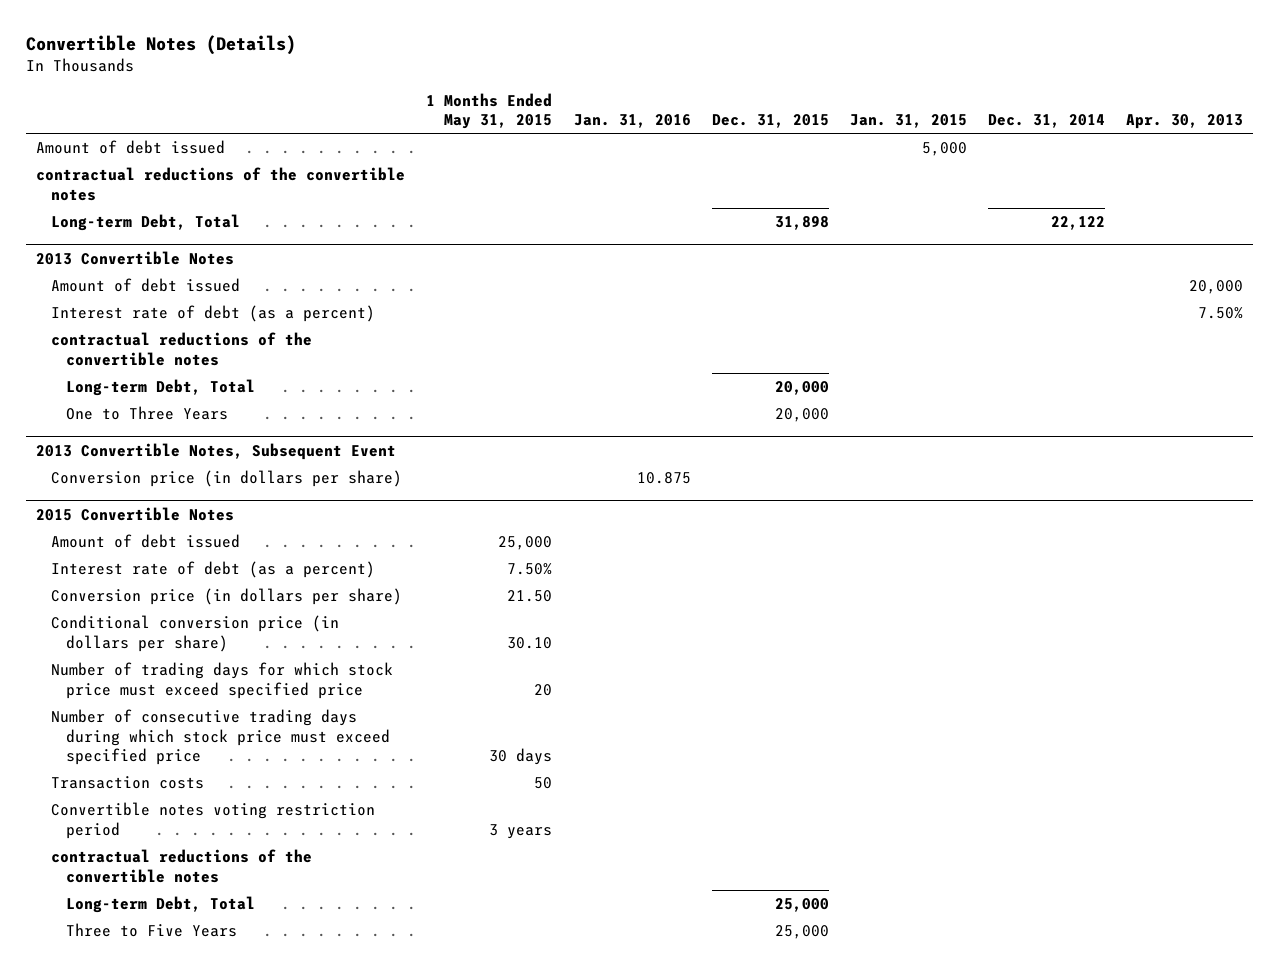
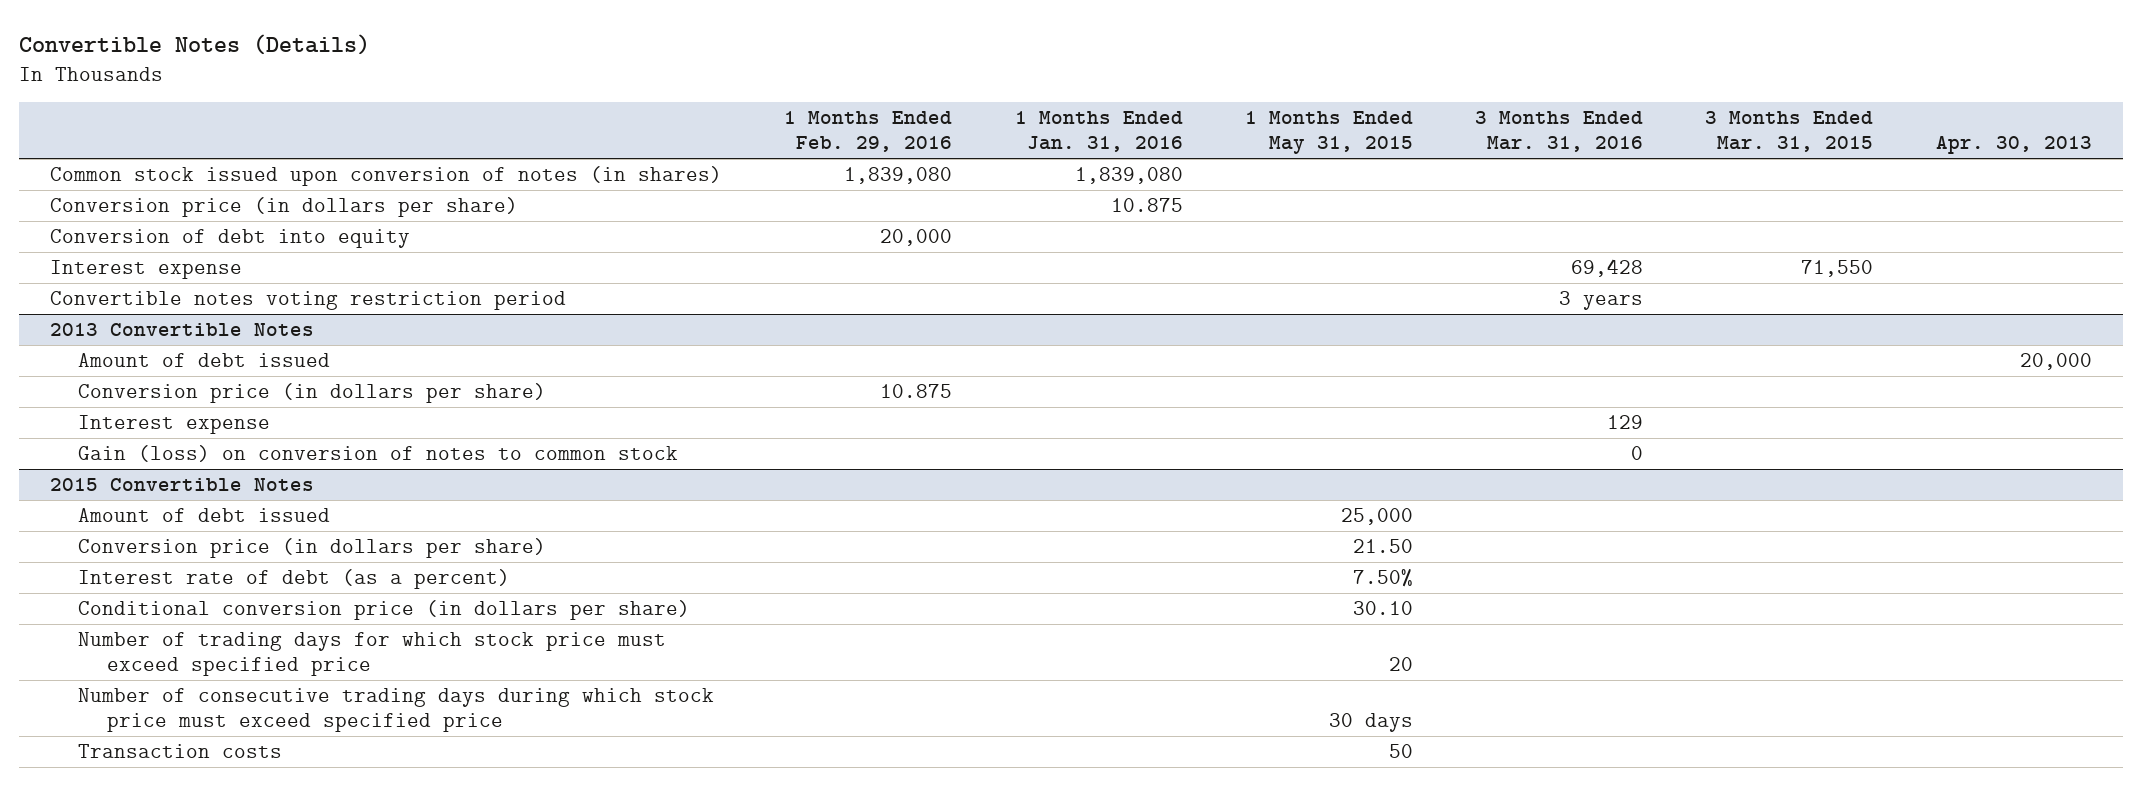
[573,114,691,129] Jan. 31, 2016 -> none
[711,114,829,129] Dec. 31, 2015 -> none
[849,114,967,129] Jan. 31, 2015 -> none
[987,114,1105,129] Dec. 31, 2014 -> none
none -> [784,111,953,153] 1 Months Ended Feb. 29, 2016
none -> [1014,111,1183,153] 1 Months Ended Jan. 31, 2016
none -> [1475,111,1644,153] 3 Months Ended Mar. 31, 2016
none -> [1705,111,1874,153] 3 Months Ended Mar. 31, 2015
[36,140,226,155] Amount of debt issued -> none
[36,167,406,201] contractual reductions of the convertible notes -> none
[51,214,241,232] Long-term Debt, Total -> none
none -> [49,165,722,186] Common stock issued upon conversion of notes (in shares)
none -> [49,196,518,217] Conversion price (in dollars per share)
none -> [49,228,410,248] Conversion of debt into equity
none -> [49,259,242,279] Interest expense
none -> [49,290,566,310] Convertible notes voting restriction period
[51,305,376,323] Interest rate of debt (as a percent) -> none
[51,332,313,366] contractual reductions of the convertible notes -> none
[66,379,256,397] Long-term Debt, Total -> none
[66,406,229,421] One to Three Years -> none
[36,442,397,460] 2013 Convertible Notes, Subsequent Event -> none
[51,470,403,488] Conversion price (in dollars per share) -> none
none -> [78,382,547,403] Conversion price (in dollars per share)
none -> [78,414,271,434] Interest expense
none -> [78,444,679,462] Gain (loss) on conversion of notes to common stock
[51,561,376,579] Interest rate of debt (as a percent) -> [78,568,511,589] Interest rate of debt (as a percent)
[51,802,376,839] Convertible notes voting restriction period -> none
[51,849,313,883] contractual reductions of the convertible notes -> none
[66,896,256,914] Long-term Debt, Total -> none
[66,923,238,938] Three to Five Years -> none

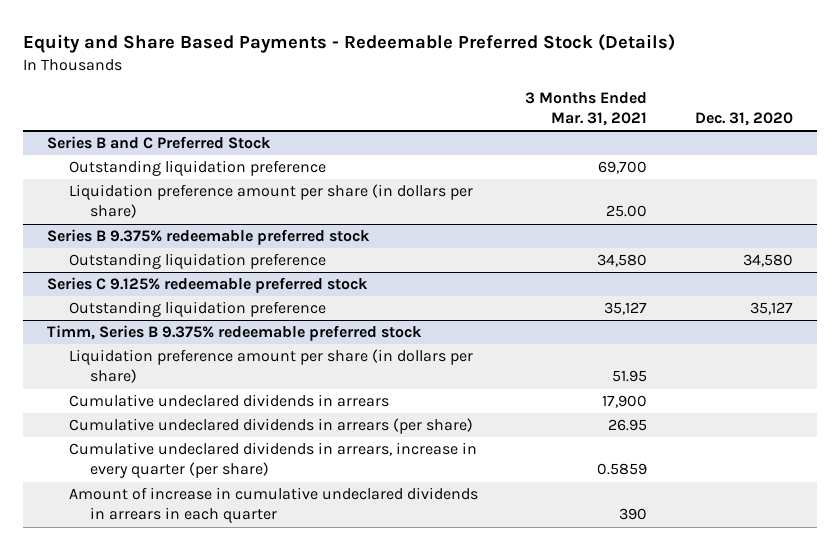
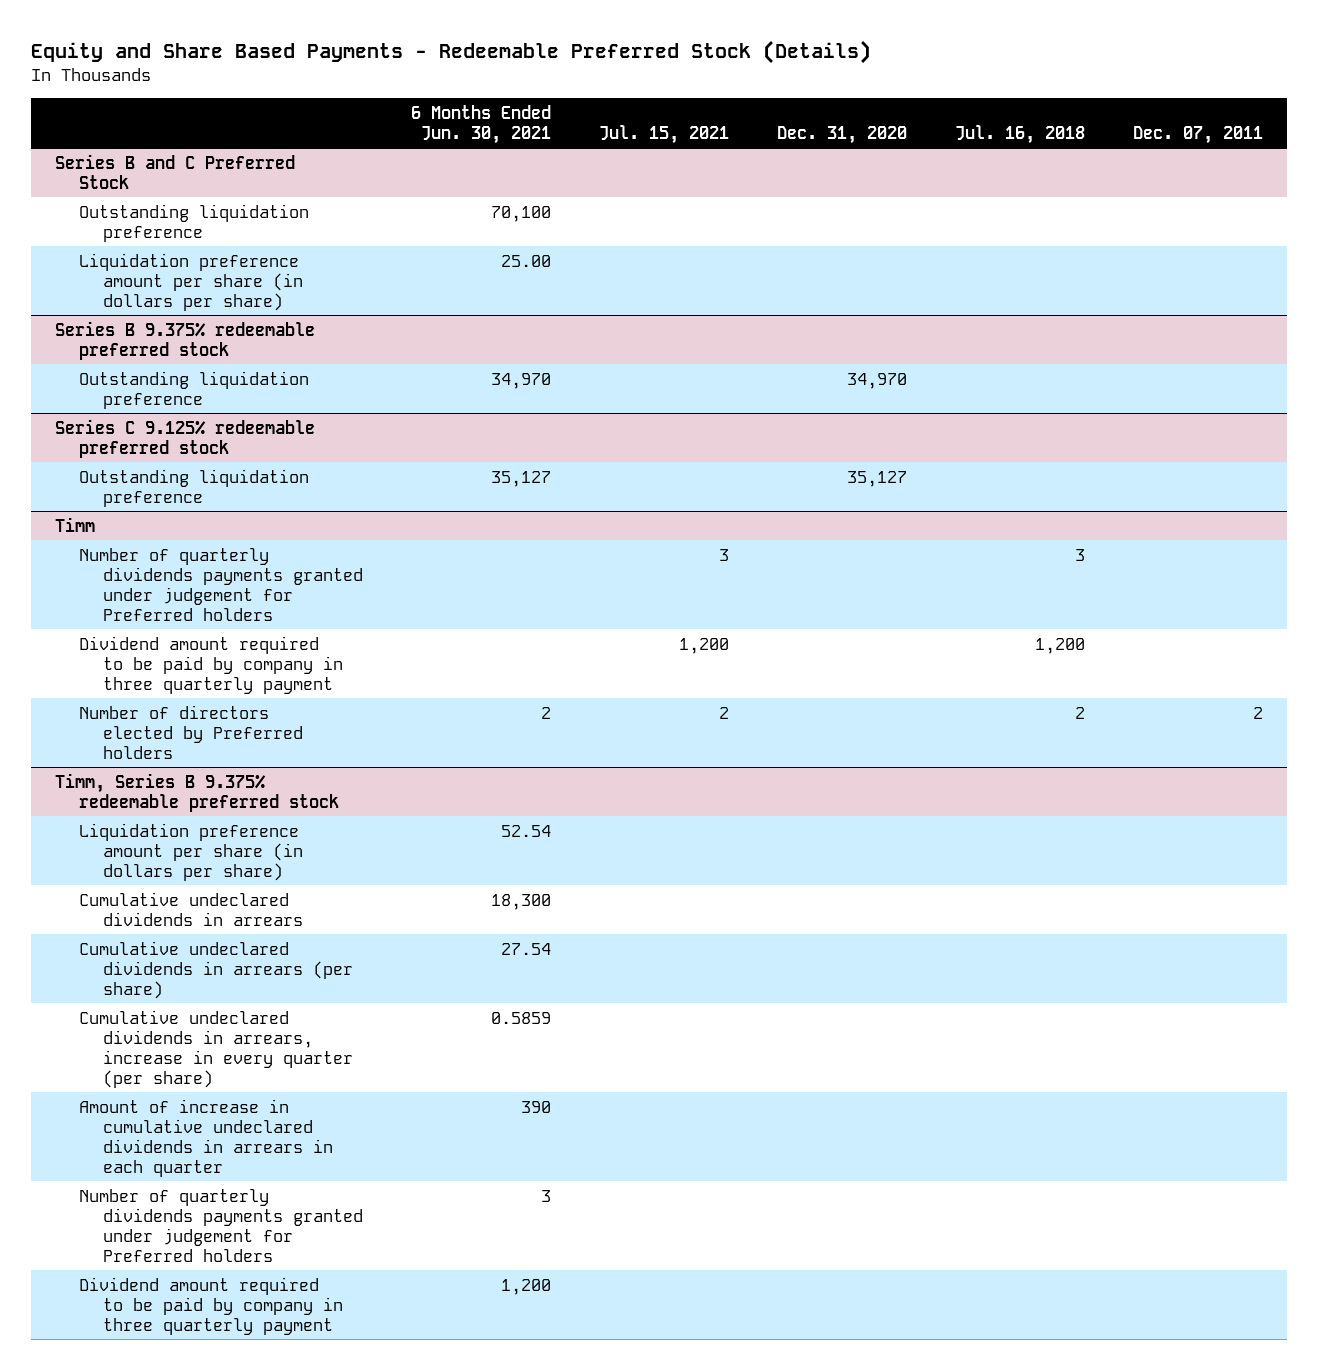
[525,92,648,127] 3 Months Ended Mar. 31, 2021 -> none
none -> [411,104,552,144] 6 Months Ended Jun. 30, 2021
none -> [599,124,730,144] Jul. 15, 2021
none -> [955,124,1086,144] Jul. 16, 2018
none -> [1133,125,1264,144] Dec. 07, 2011
[743,254,794,268] 34,580 -> [847,372,908,389] 34,970
none -> [55,516,96,532] Timm
none -> [79,547,364,621] Number of quarterly dividends payments granted under judgement for Preferred holders
none -> [79,635,344,694] Dividend amount required to be paid by company in three quarterly payment
none -> [79,704,304,759] Number of directors elected by Preferred holders
none -> [79,1188,364,1262] Number of quarterly dividends payments granted under judgement for Preferred holders
none -> [79,1276,344,1335] Dividend amount required to be paid by company in three quarterly payment

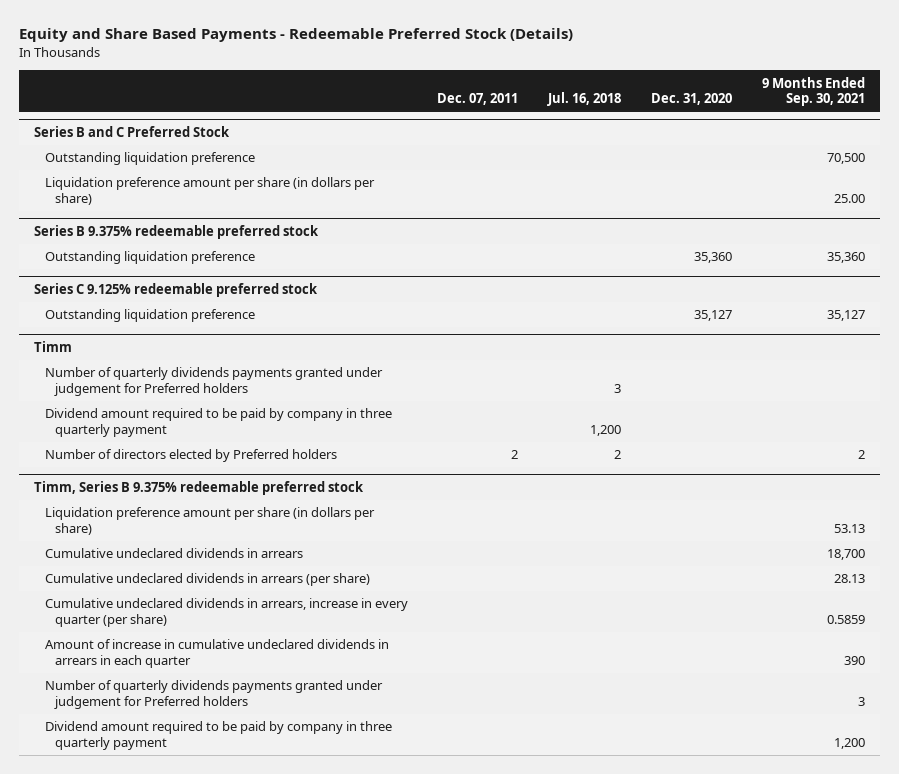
[411,104,552,144] 6 Months Ended Jun. 30, 2021 -> none
[599,124,730,144] Jul. 15, 2021 -> none
none -> [761,76,865,107] 9 Months Ended Sep. 30, 2021
[847,372,908,389] 34,970 -> [694,252,733,264] 35,360

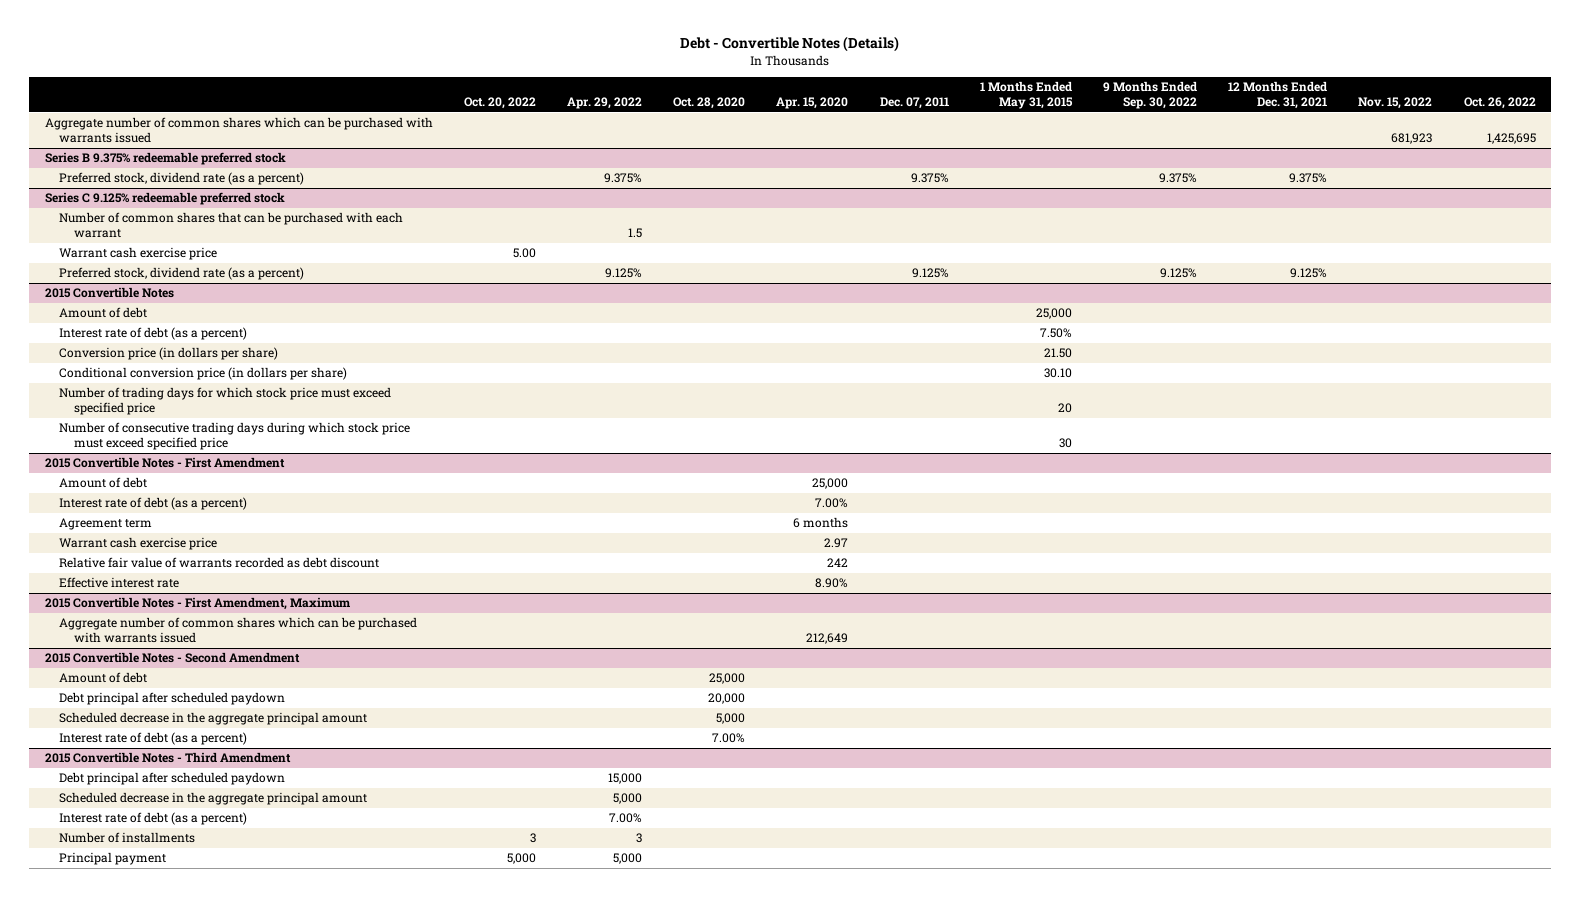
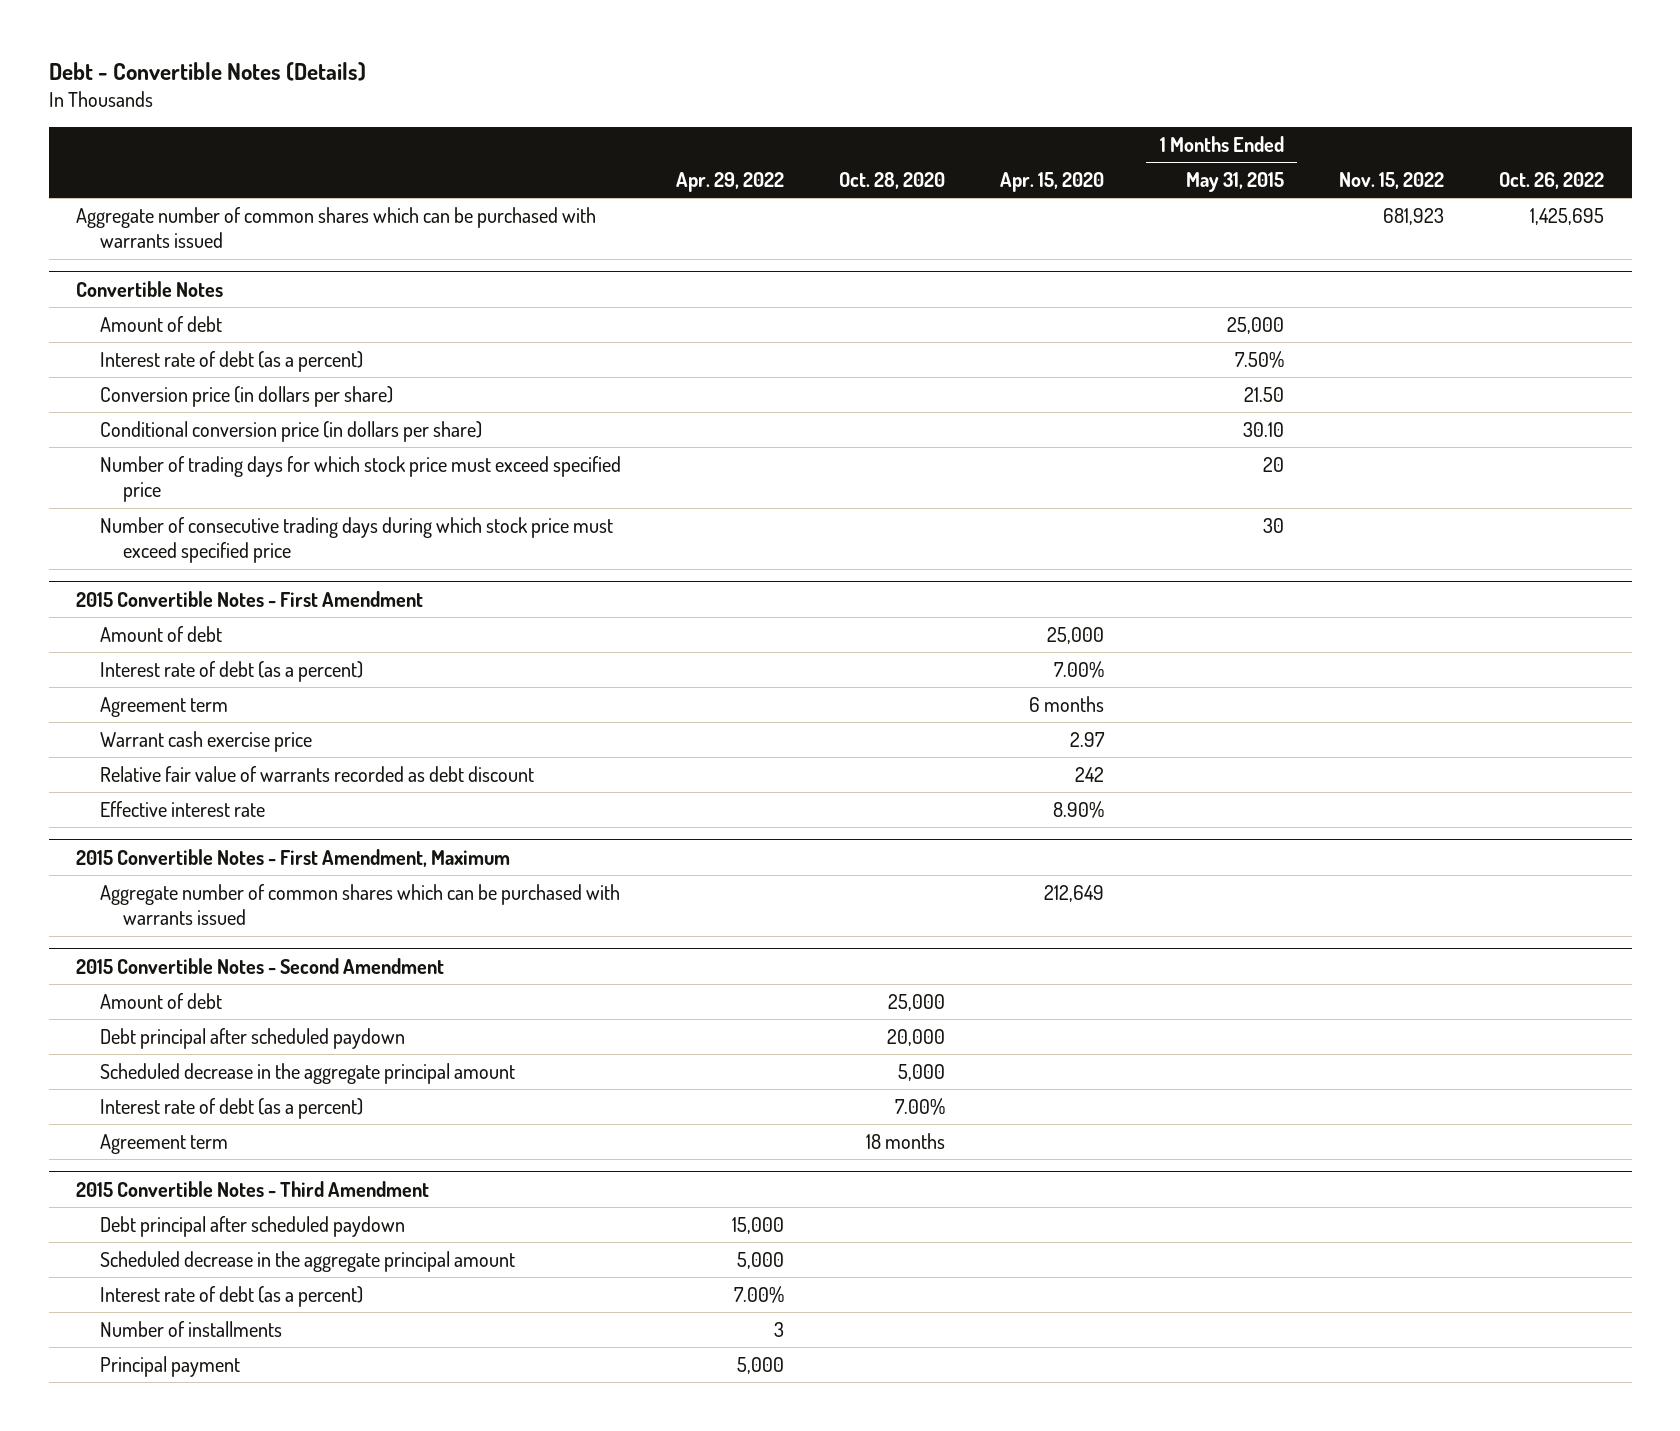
[463,96,536,109] Oct. 20, 2022 -> none
[879,96,949,109] Dec. 07, 2011 -> none
[1103,81,1198,109] 9 Months Ended Sep. 30, 2022 -> none
[1228,81,1328,109] 12 Months Ended Dec. 31, 2021 -> none
[44,152,286,166] Series B 9.375% redeemable preferred stock -> none
[59,172,305,186] Preferred stock, dividend rate (as a percent) -> none
[44,192,285,206] Series C 9.125% redeemable preferred stock -> none
[59,212,404,239] Number of common shares that can be purchased with each warrant -> none
[59,247,218,261] Warrant cash exercise price -> none
[59,267,305,281] Preferred stock, dividend rate (as a percent) -> none
[44,287,174,299] 2015 Convertible Notes -> [76,280,224,297] Convertible Notes
none -> [99,1133,228,1154] Agreement term

